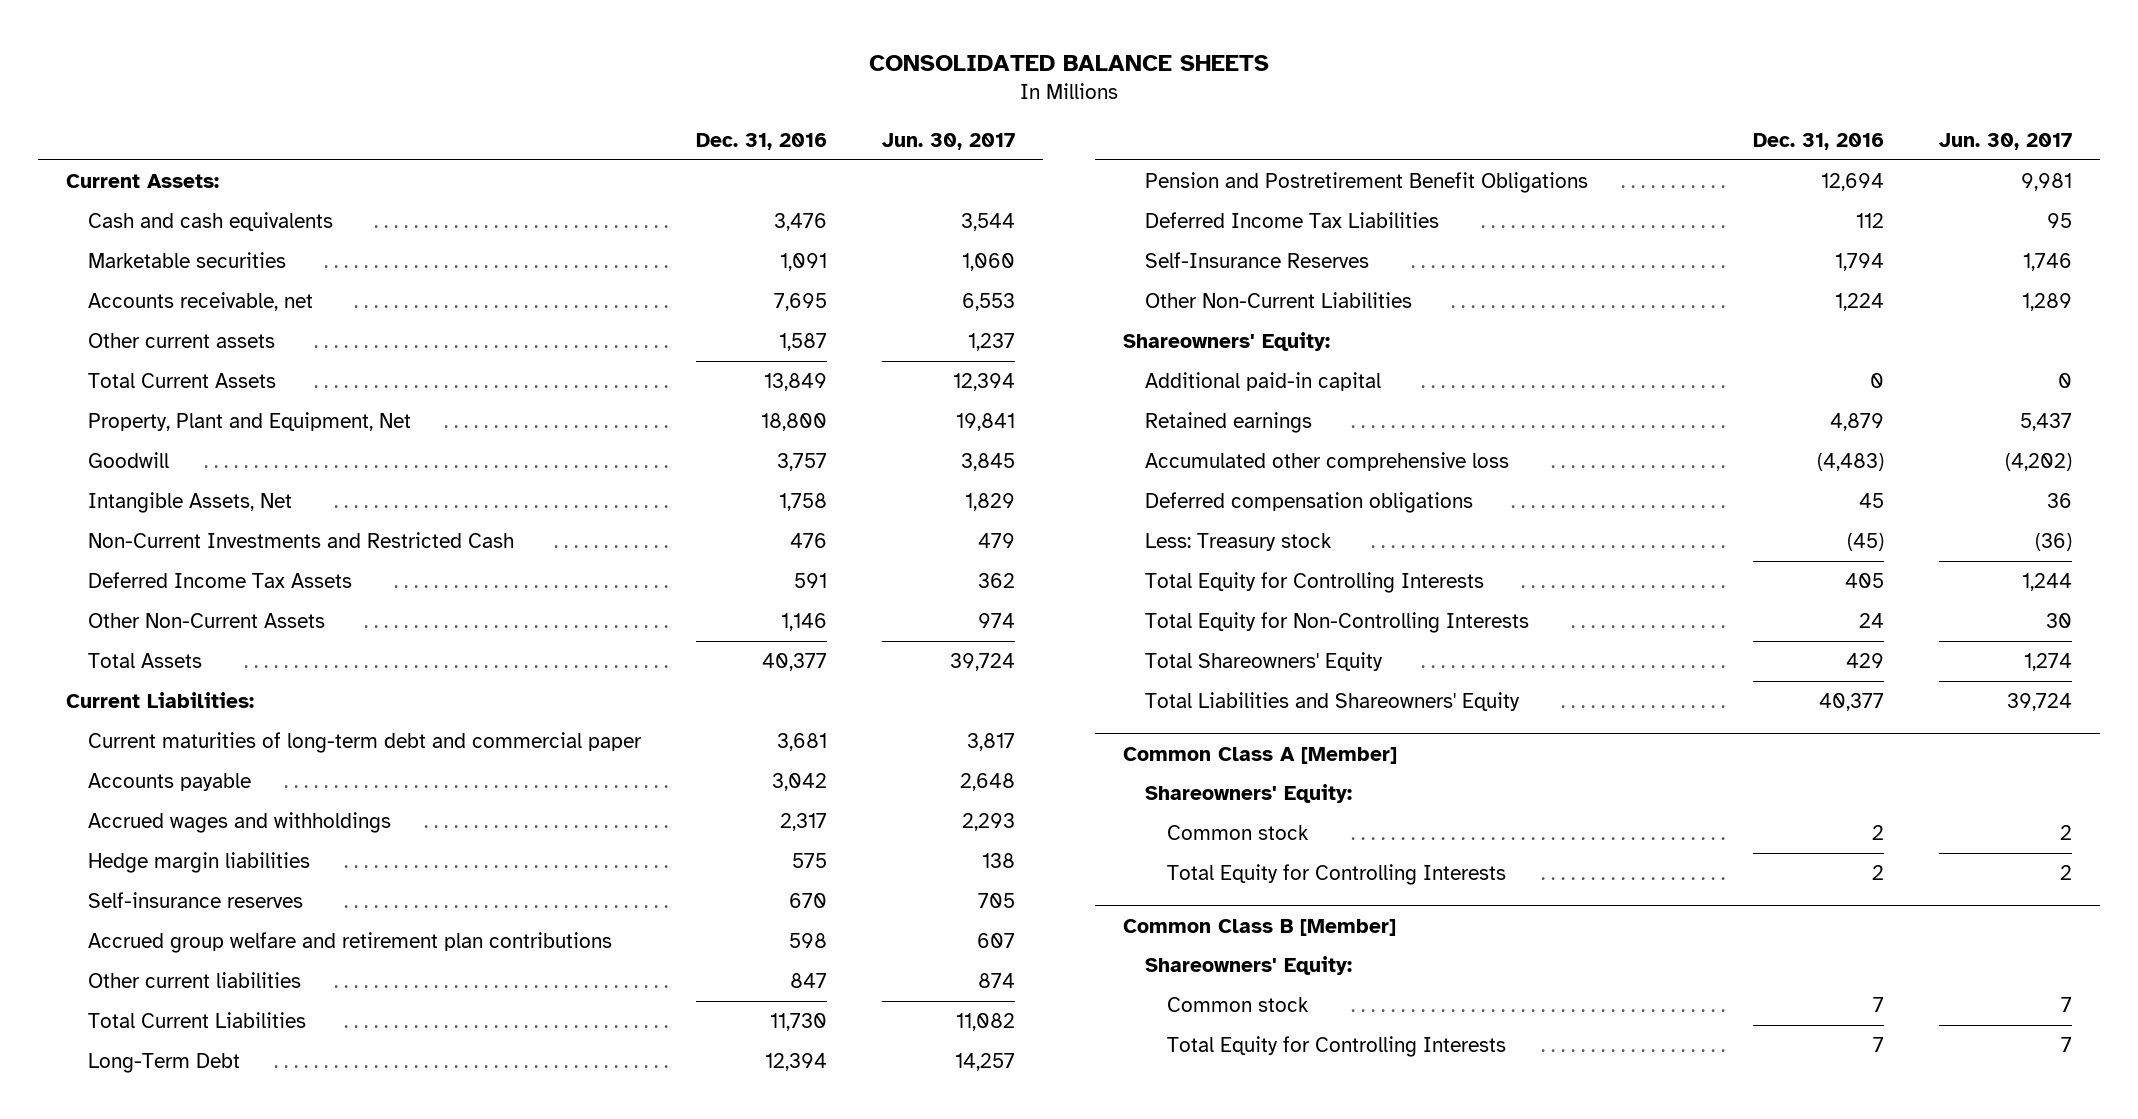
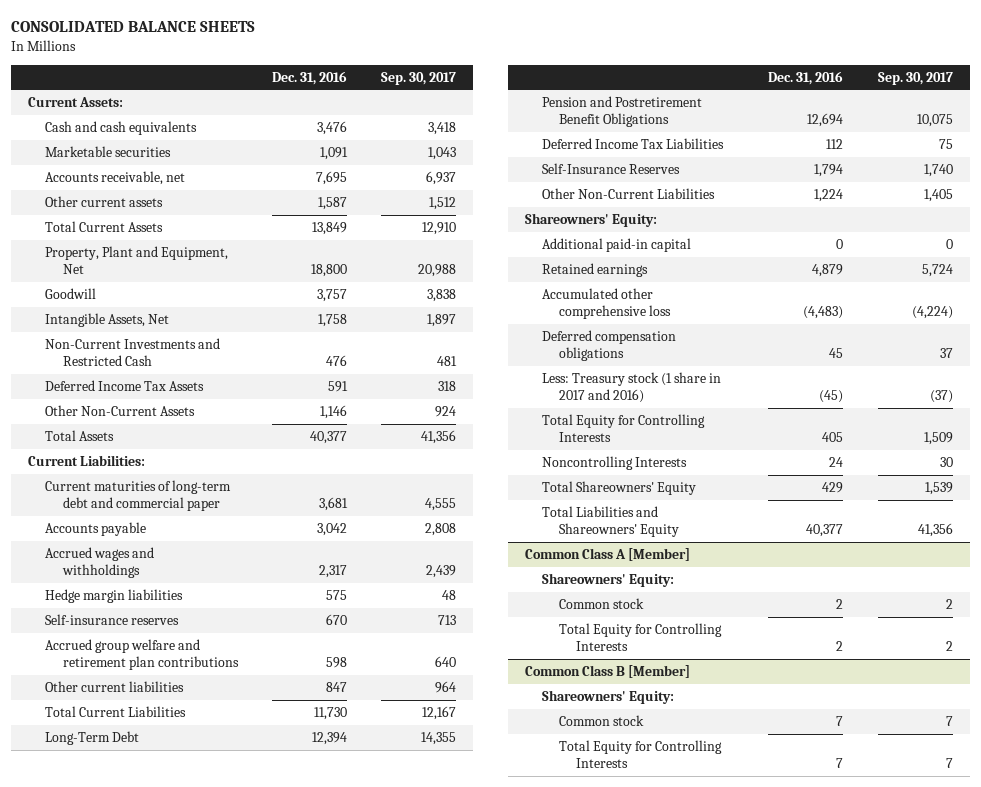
[881,133,1015,151] Jun. 30, 2017 -> none
none -> [381,71,457,85] Sep. 30, 2017
[1144,532,1332,551] Less: Treasury stock -> [541,372,721,404] Less: Treasury stock (1 share in 2017 and 2016)
[1144,611,1529,633] Total Equity for Non-Controlling Interests -> [541,456,687,471] Noncontrolling Interests

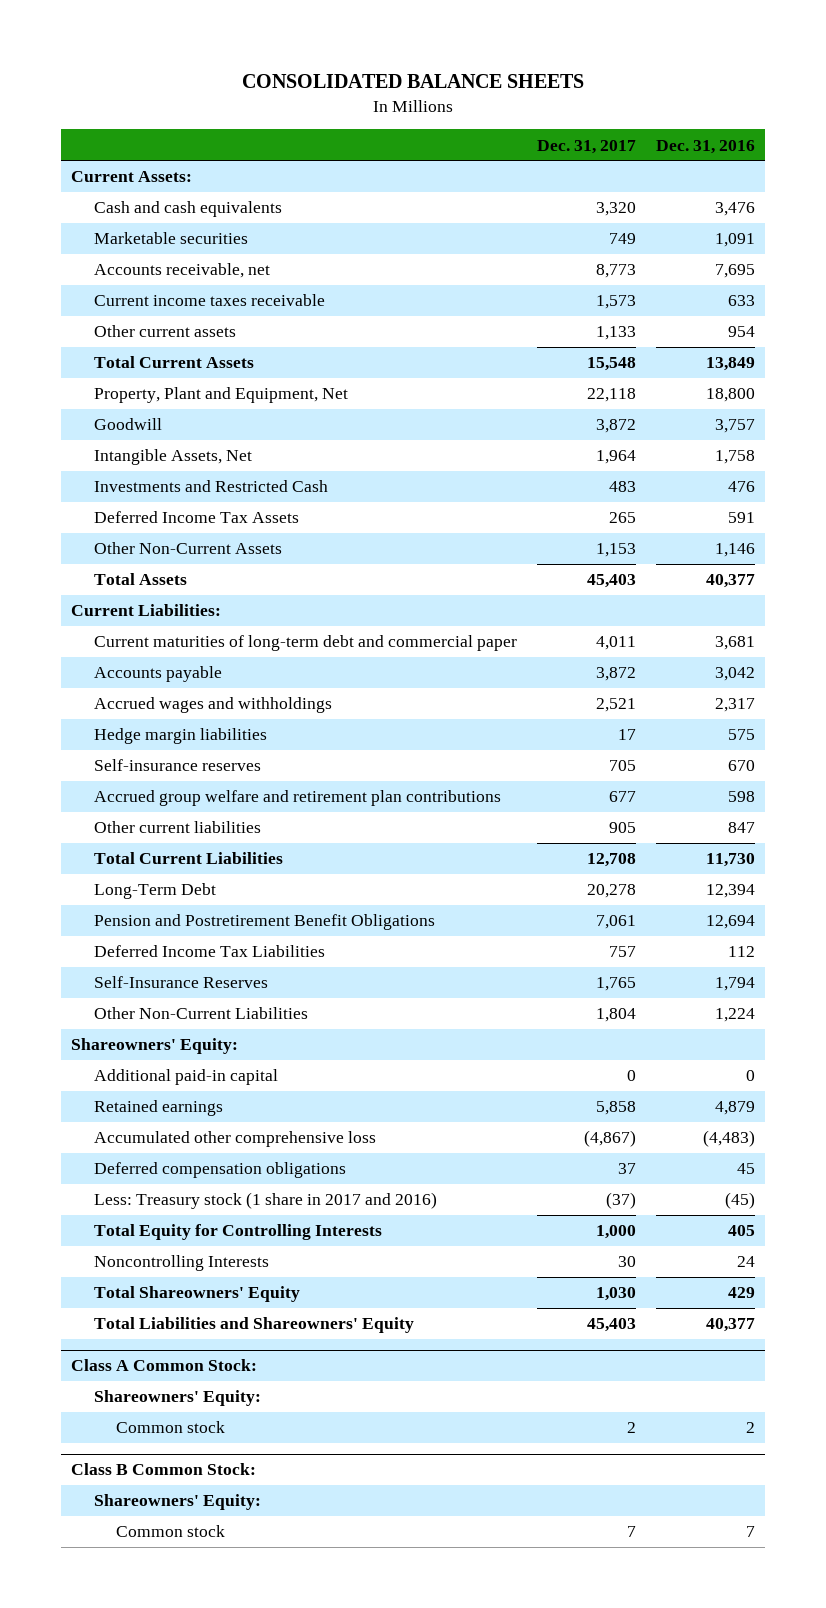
[381,71,457,85] Sep. 30, 2017 -> none
none -> [536,139,636,154] Dec. 31, 2017
none -> [93,294,325,307] Current income taxes receivable
[317,197,347,211] 1,587 -> [727,326,755,338] 954
[45,338,221,367] Non-Current Investments and Restricted Cash -> [93,480,328,493] Investments and Restricted Cash
[524,548,690,562] Common Class A [Member] -> [71,1359,258,1372] Class A Common Stock:
[558,623,722,652] Total Equity for Controlling Interests -> none
[524,665,690,679] Common Class B [Member] -> [71,1463,257,1476] Class B Common Stock:
[558,740,722,769] Total Equity for Controlling Interests -> none

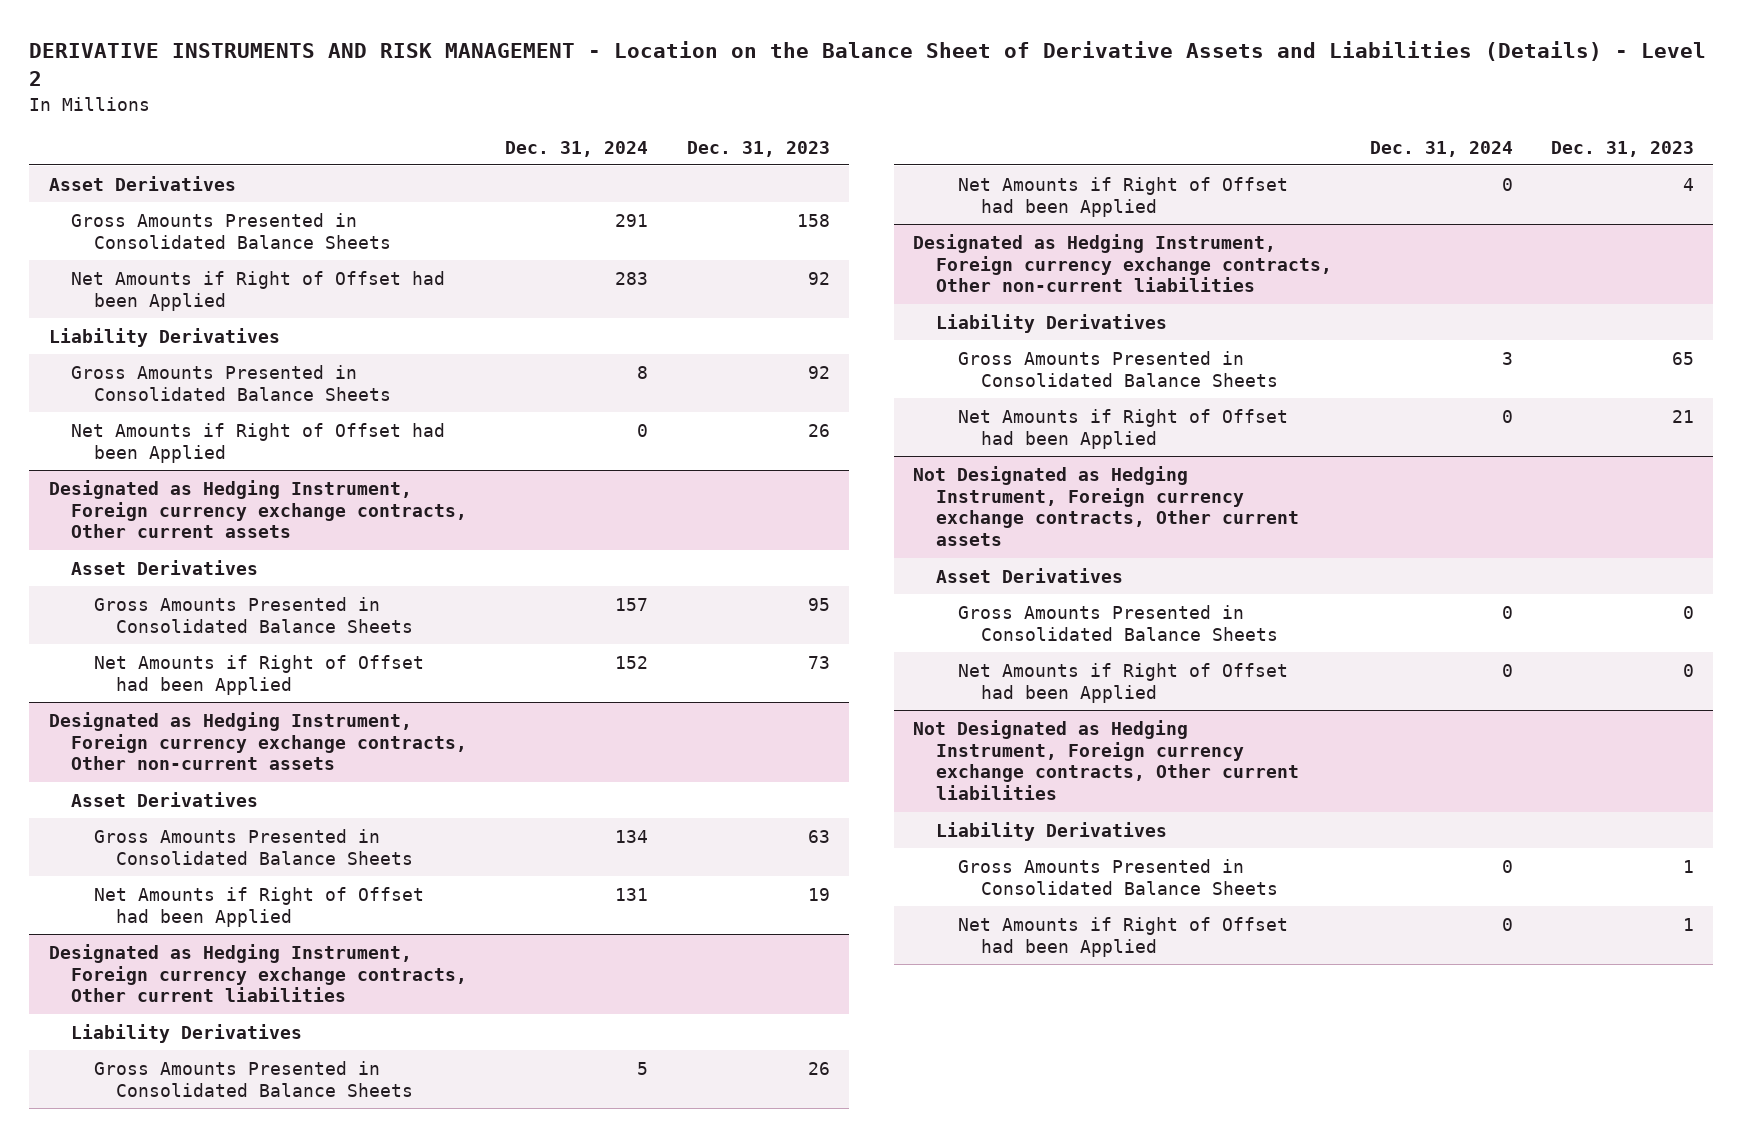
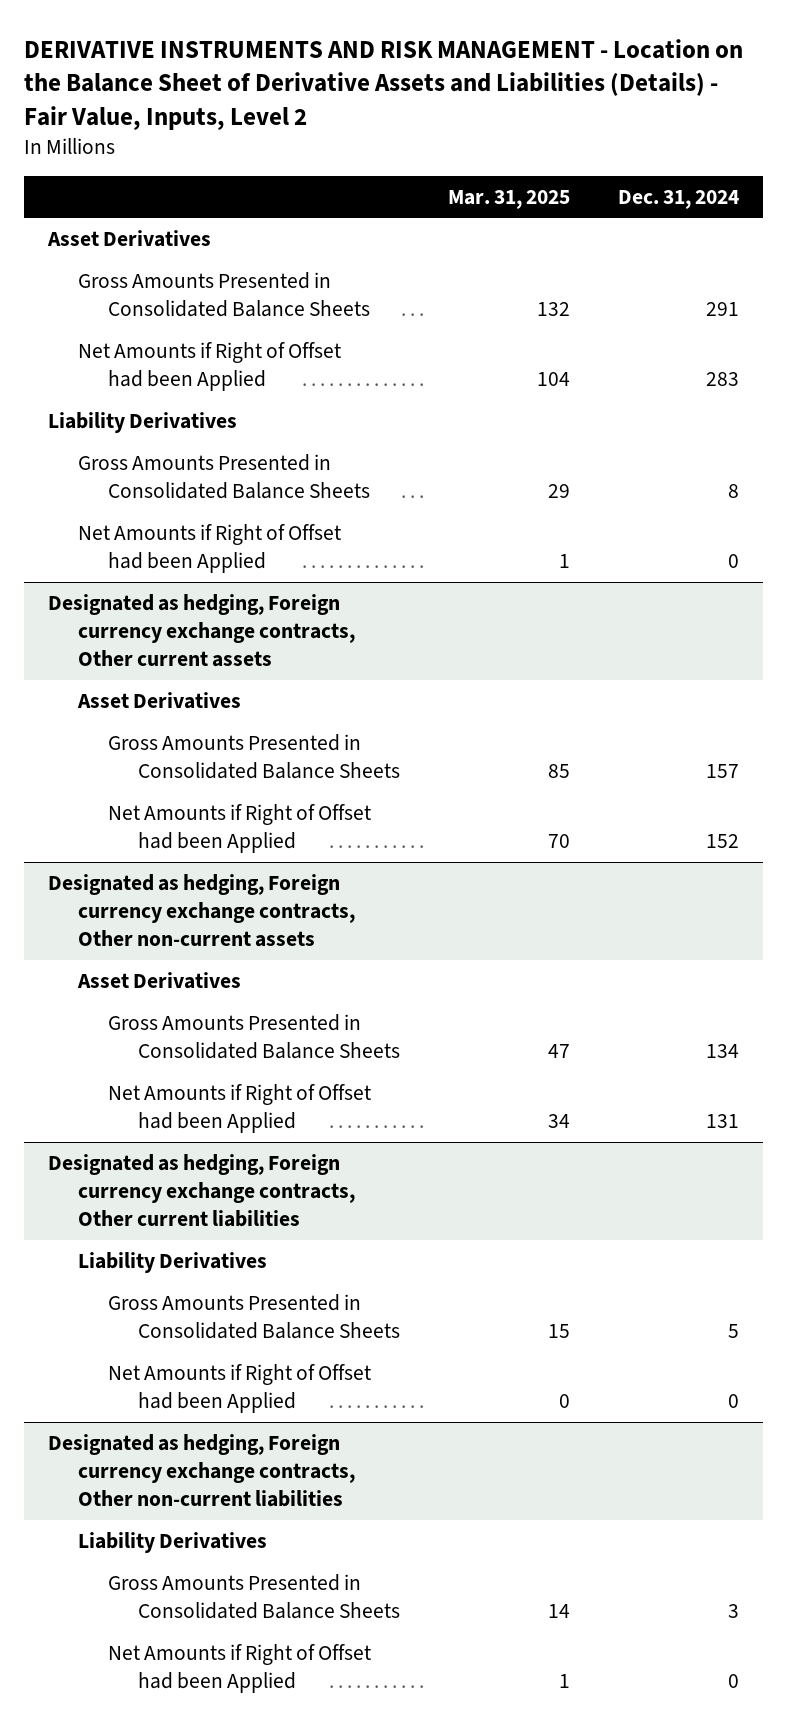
[29,40,1707,87] DERIVATIVE INSTRUMENTS AND RISK MANAGEMENT - Location on the Balance Sheet of Derivative Assets and Liabilities (Details) - Level 2 -> [24,38,744,130] DERIVATIVE INSTRUMENTS AND RISK MANAGEMENT - Location on the Balance Sheet of Derivative Assets and Liabilities (Details) - Fair Value, Inputs, Level 2
[686,140,830,157] Dec. 31, 2023 -> none
none -> [448,189,571,209] Mar. 31, 2025
[48,479,468,539] Designated as Hedging Instrument, Foreign currency exchange contracts, Other current assets -> [48,593,356,667] Designated as hedging, Foreign currency exchange contracts, Other current assets
[48,711,468,771] Designated as Hedging Instrument, Foreign currency exchange contracts, Other non-current assets -> [48,873,356,947] Designated as hedging, Foreign currency exchange contracts, Other non-current assets
[48,943,468,1003] Designated as Hedging Instrument, Foreign currency exchange contracts, Other current liabilities -> [48,1153,356,1227] Designated as hedging, Foreign currency exchange contracts, Other current liabilities
[913,233,1332,293] Designated as Hedging Instrument, Foreign currency exchange contracts, Other non-current liabilities -> [48,1433,356,1507] Designated as hedging, Foreign currency exchange contracts, Other non-current liabilities
[913,465,1299,547] Not Designated as Hedging Instrument, Foreign currency exchange contracts, Other current assets -> none
[935,567,1123,583] Asset Derivatives -> none
[958,604,1279,641] Gross Amounts Presented in Consolidated Balance Sheets -> none
[958,662,1289,703] Net Amounts if Right of Offset had been Applied -> none
[913,719,1299,801] Not Designated as Hedging Instrument, Foreign currency exchange contracts, Other current liabilities -> none
[935,821,1167,841] Liability Derivatives -> none
[958,858,1279,895] Gross Amounts Presented in Consolidated Balance Sheets -> none
[958,916,1289,957] Net Amounts if Right of Offset had been Applied -> none

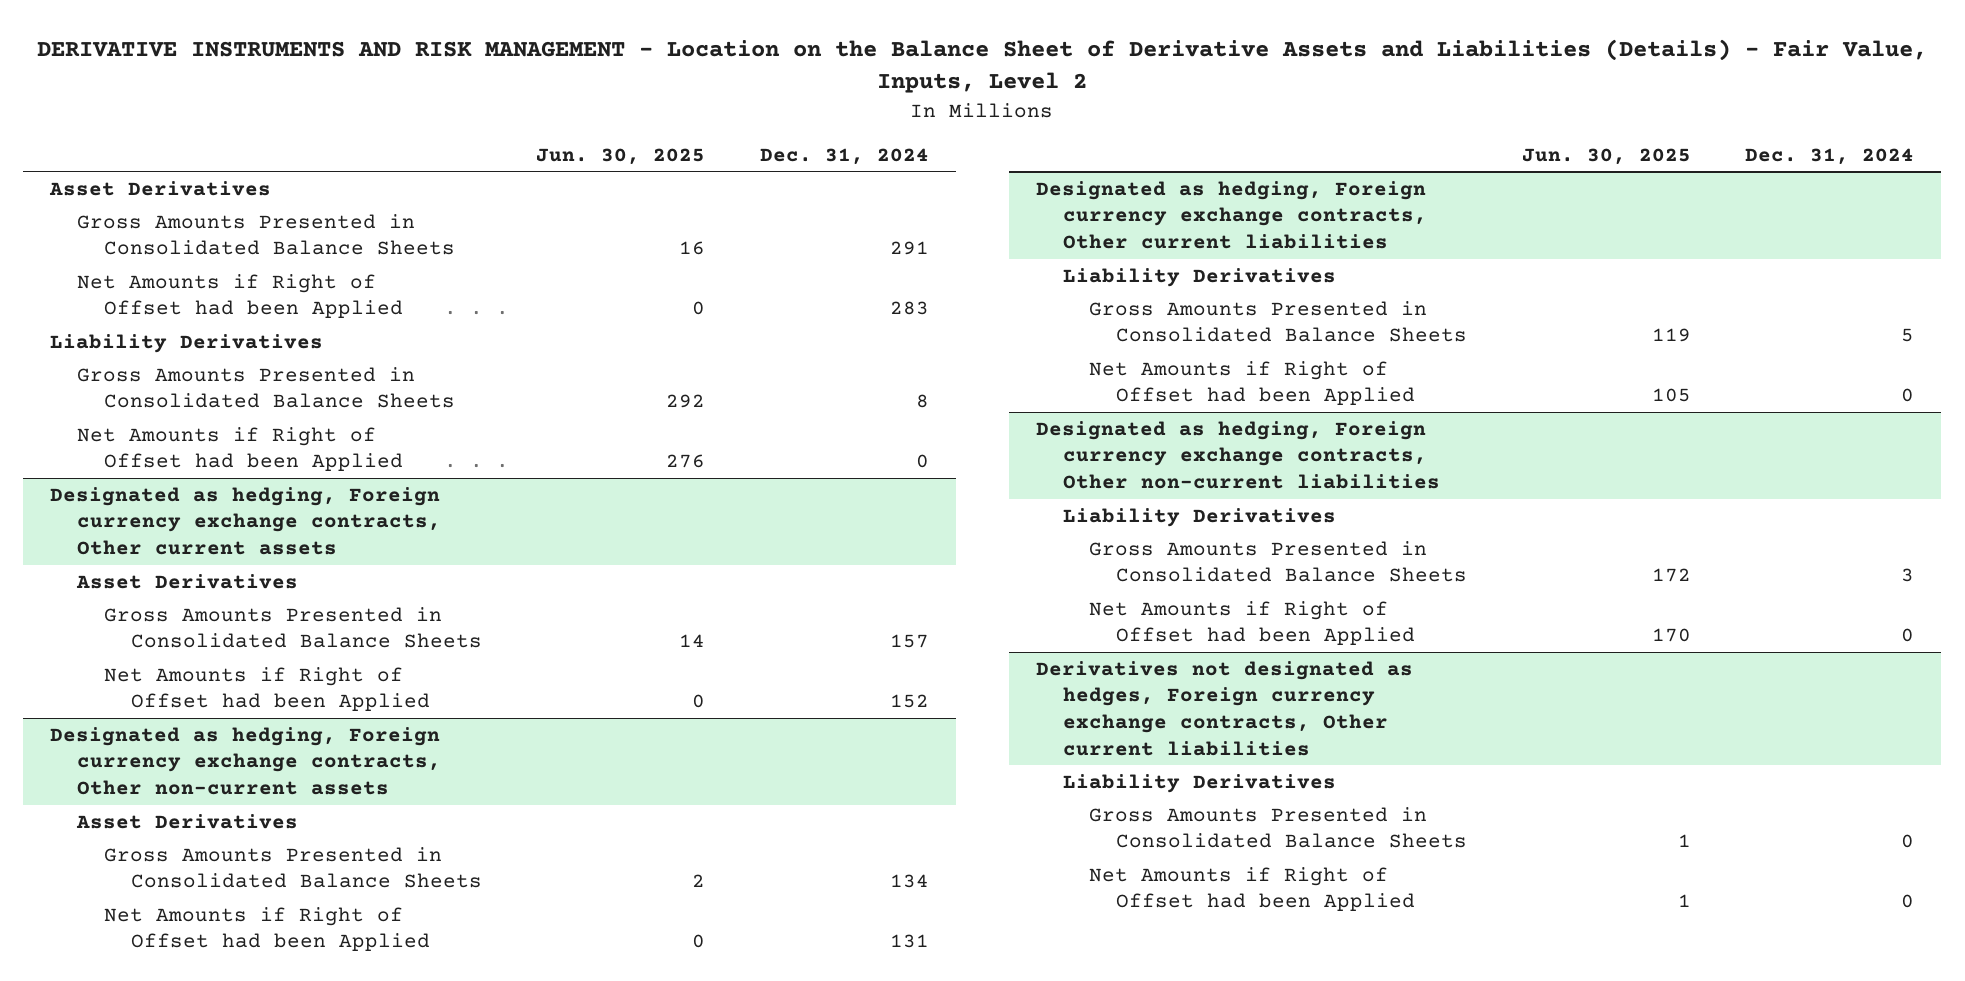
[448,189,571,209] Mar. 31, 2025 -> none
none -> [536,147,706,165] Jun. 30, 2025
none -> [1035,660,1413,756] Derivatives not designated as hedges, Foreign currency exchange contracts, Other current liabilities
none -> [1062,773,1336,793] Liability Derivatives
none -> [1089,806,1468,849] Gross Amounts Presented in Consolidated Balance Sheets
none -> [1089,866,1416,912] Net Amounts if Right of Offset had been Applied

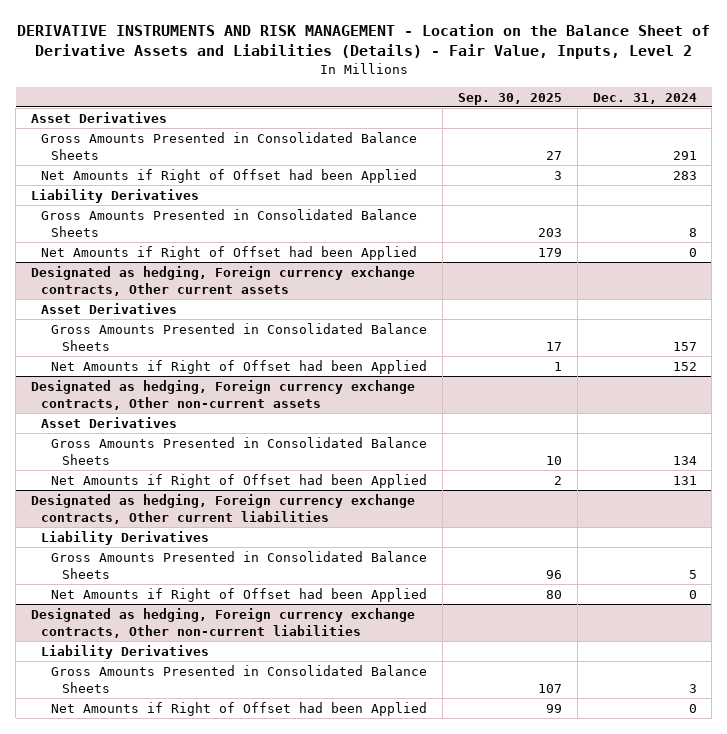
[536,147,706,165] Jun. 30, 2025 -> none
none -> [457,92,562,105] Sep. 30, 2025
[1035,660,1413,756] Derivatives not designated as hedges, Foreign currency exchange contracts, Other current liabilities -> none
[1062,773,1336,793] Liability Derivatives -> none
[1089,806,1468,849] Gross Amounts Presented in Consolidated Balance Sheets -> none
[1089,866,1416,912] Net Amounts if Right of Offset had been Applied -> none

